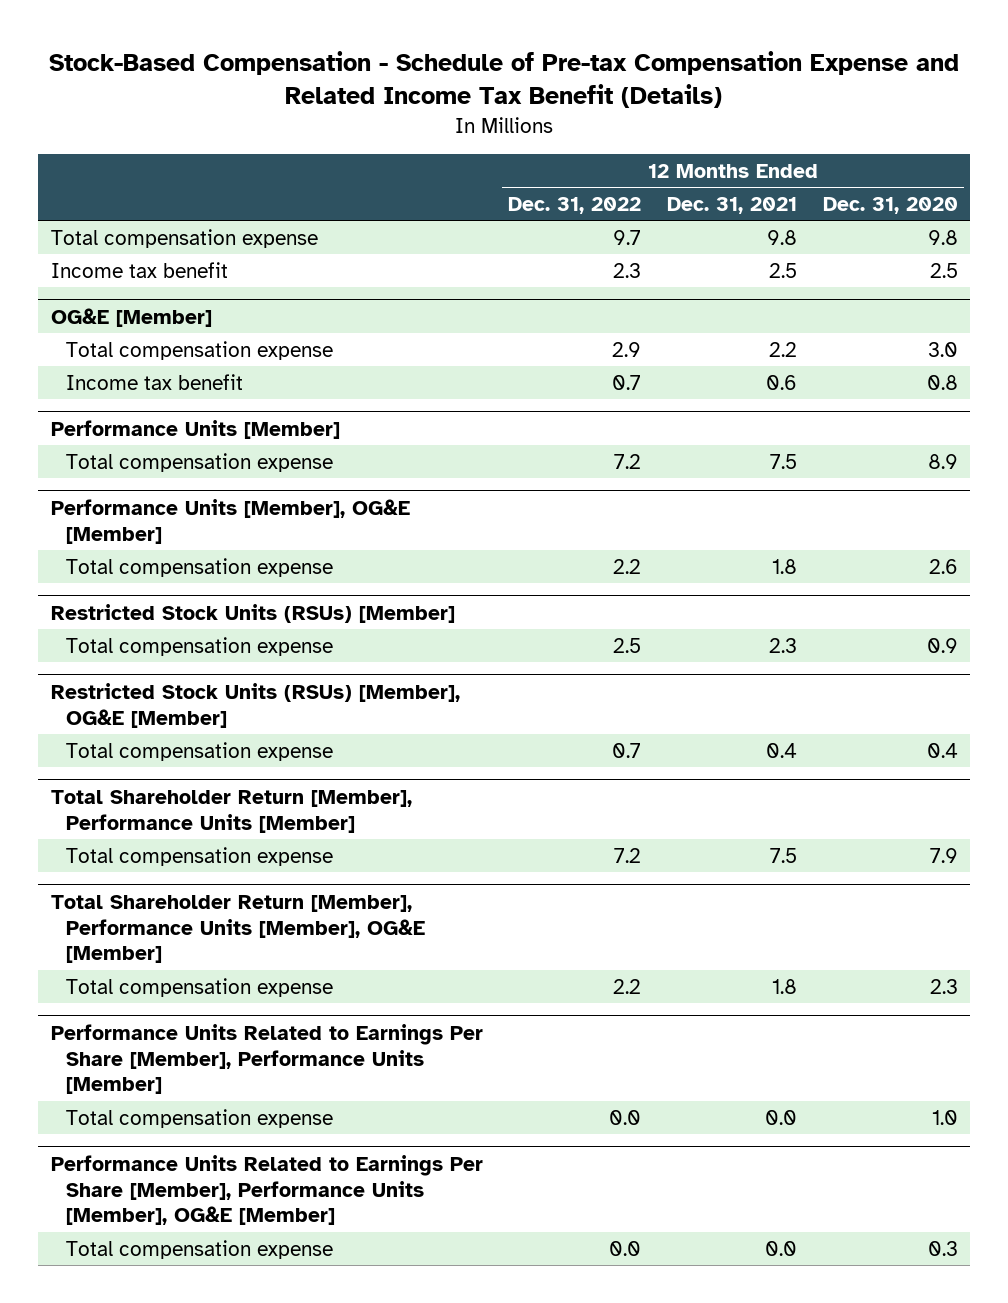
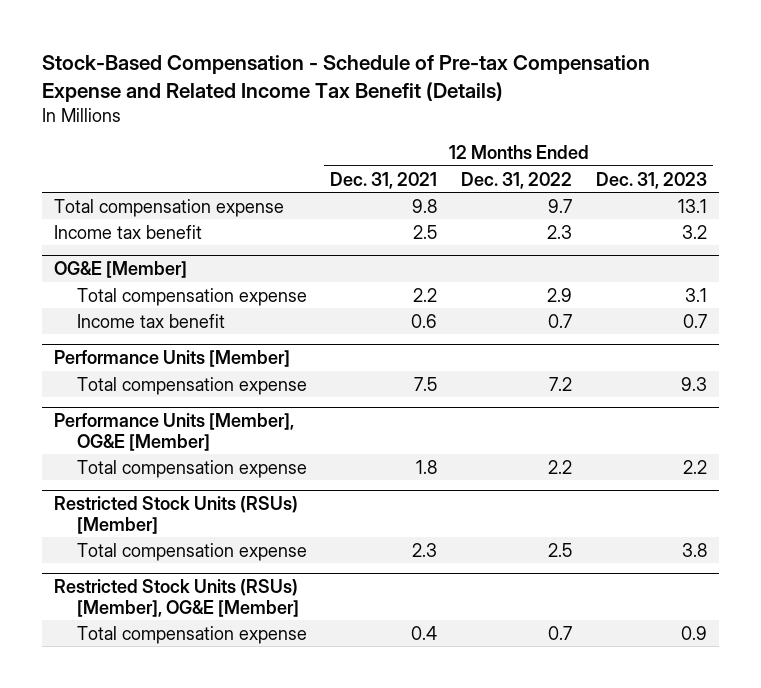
[822,196,958,214] Dec. 31, 2020 -> none
none -> [595,171,707,189] Dec. 31, 2023
[50,789,412,833] Total Shareholder Return [Member], Performance Units [Member] -> none
[66,846,334,866] Total compensation expense -> none
[50,894,426,964] Total Shareholder Return [Member], Performance Units [Member], OG&E [Member] -> none
[66,977,334,997] Total compensation expense -> none
[50,1023,483,1095] Performance Units Related to Earnings Per Share [Member], Performance Units [Member] -> none
[66,1108,334,1128] Total compensation expense -> none
[50,1154,483,1226] Performance Units Related to Earnings Per Share [Member], Performance Units [Member], OG&E [Member] -> none
[66,1239,334,1259] Total compensation expense -> none

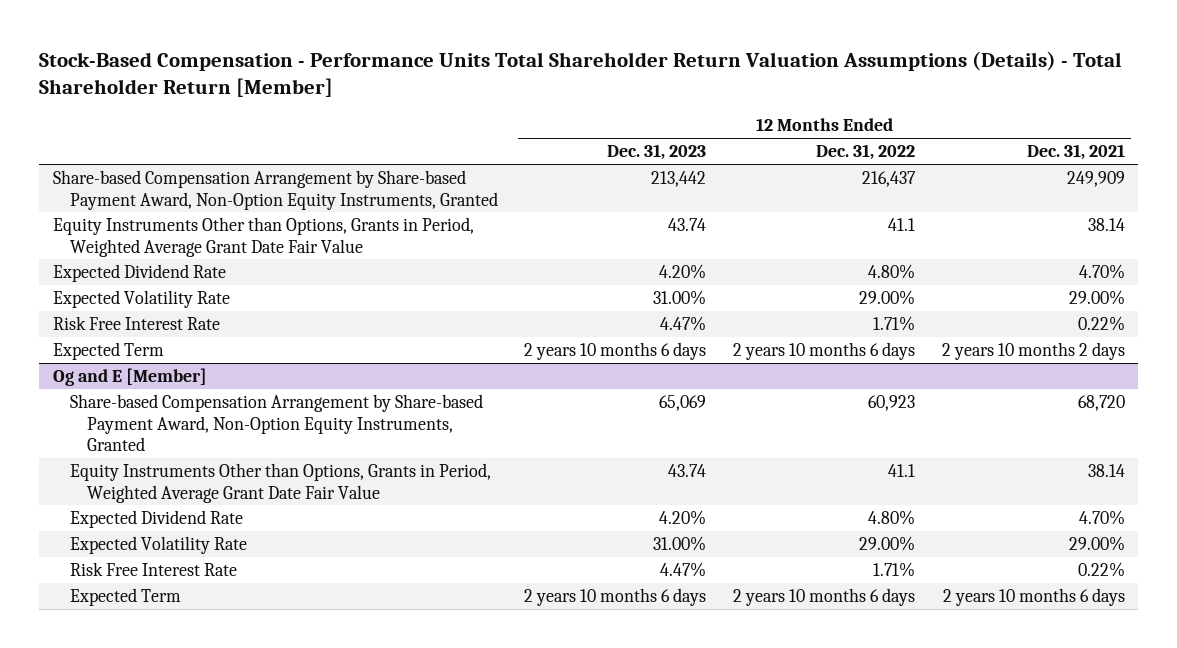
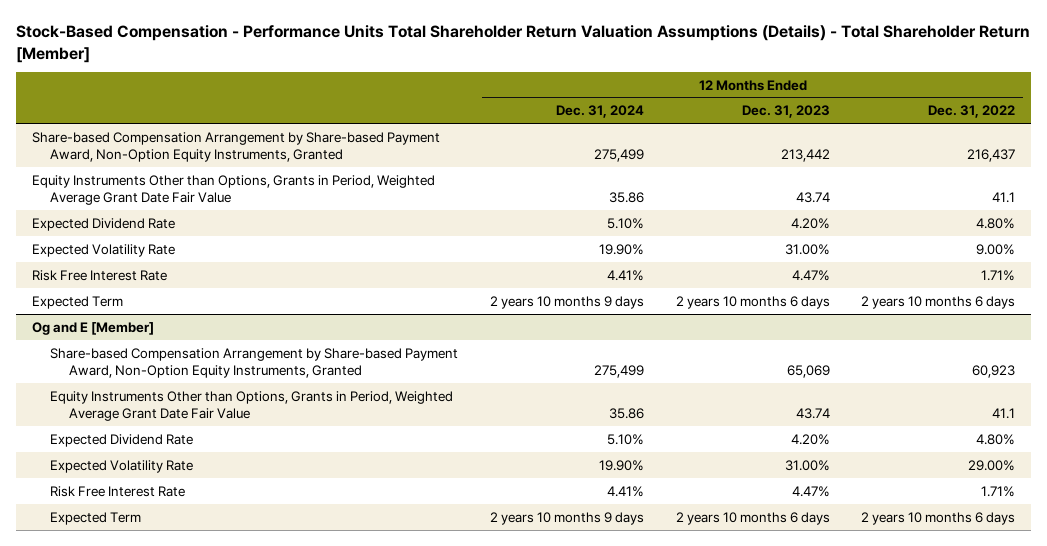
[1026,144,1125,161] Dec. 31, 2021 -> none
none -> [556,105,645,119] Dec. 31, 2024
[859,290,916,306] 29.00% -> [976,243,1016,255] 9.00%

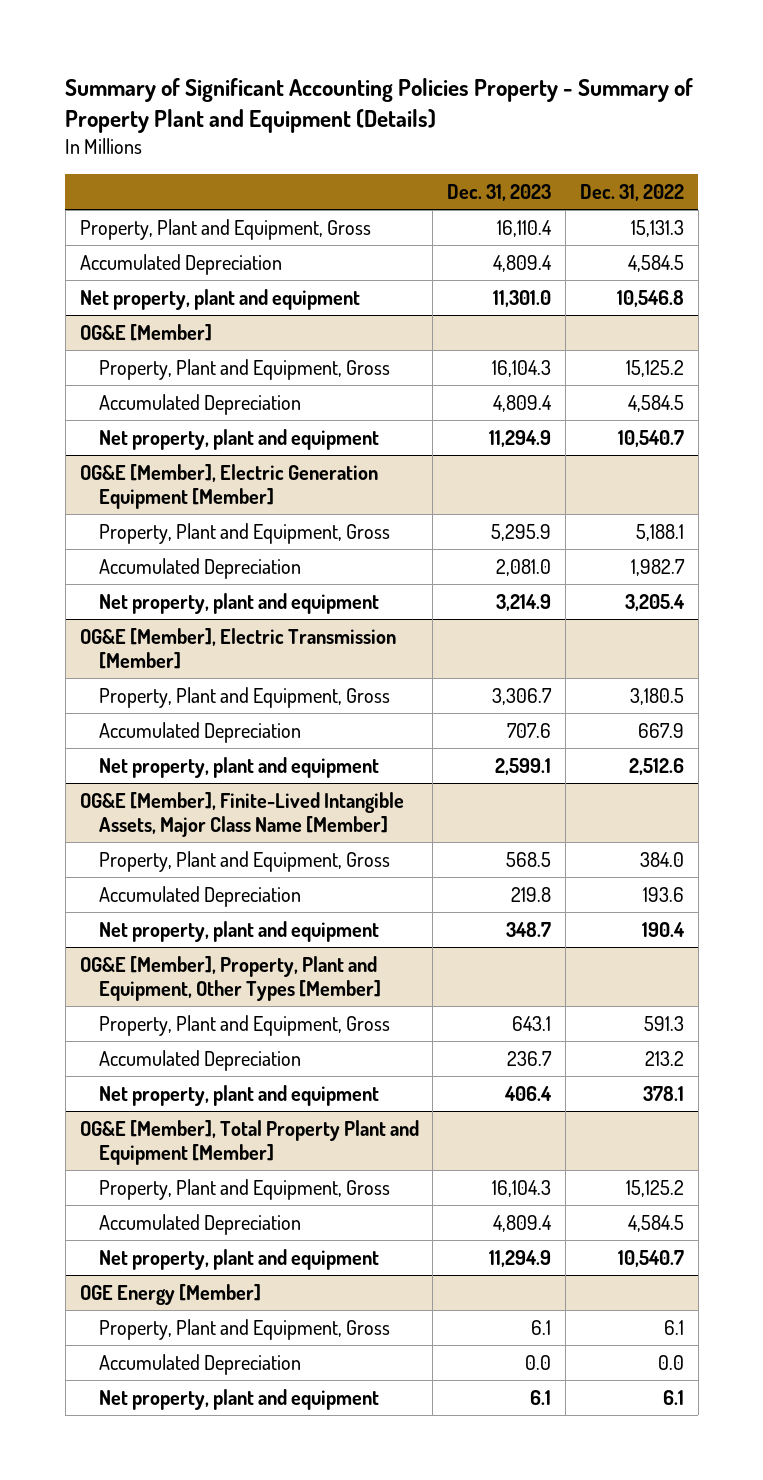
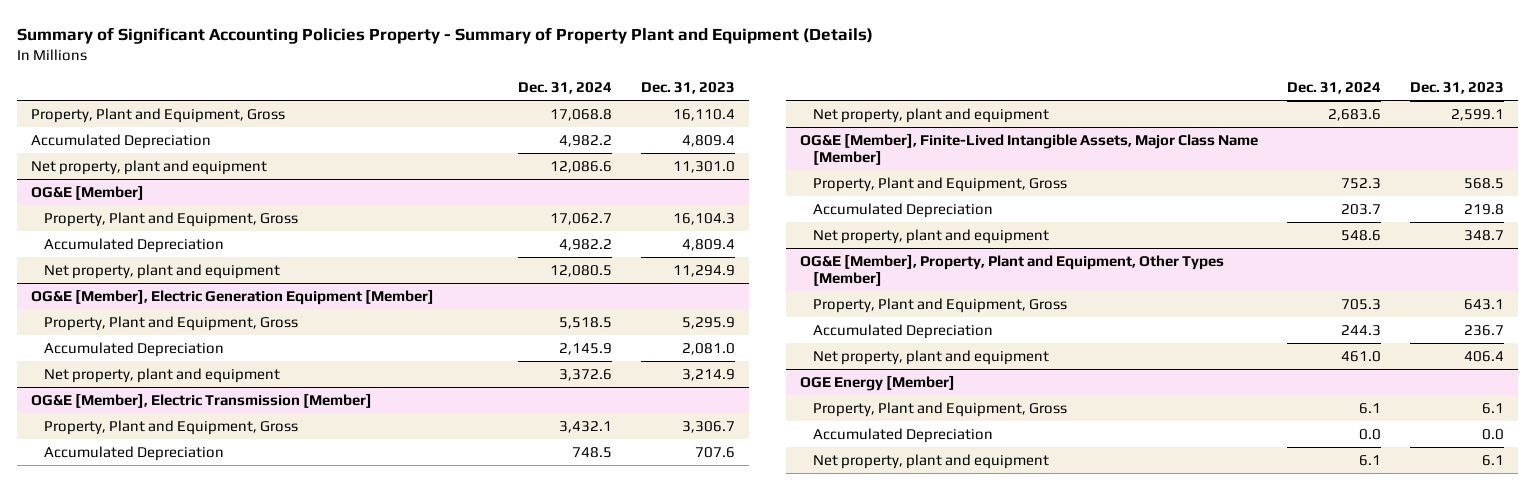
[579,184,684,202] Dec. 31, 2022 -> none
none -> [517,82,612,95] Dec. 31, 2024
[79,1119,419,1165] OG&E [Member], Total Property Plant and Equipment [Member] -> none
[99,1178,391,1200] Property, Plant and Equipment, Gross -> none
[99,1213,302,1235] Accumulated Depreciation -> none
[99,1248,380,1270] Net property, plant and equipment -> none

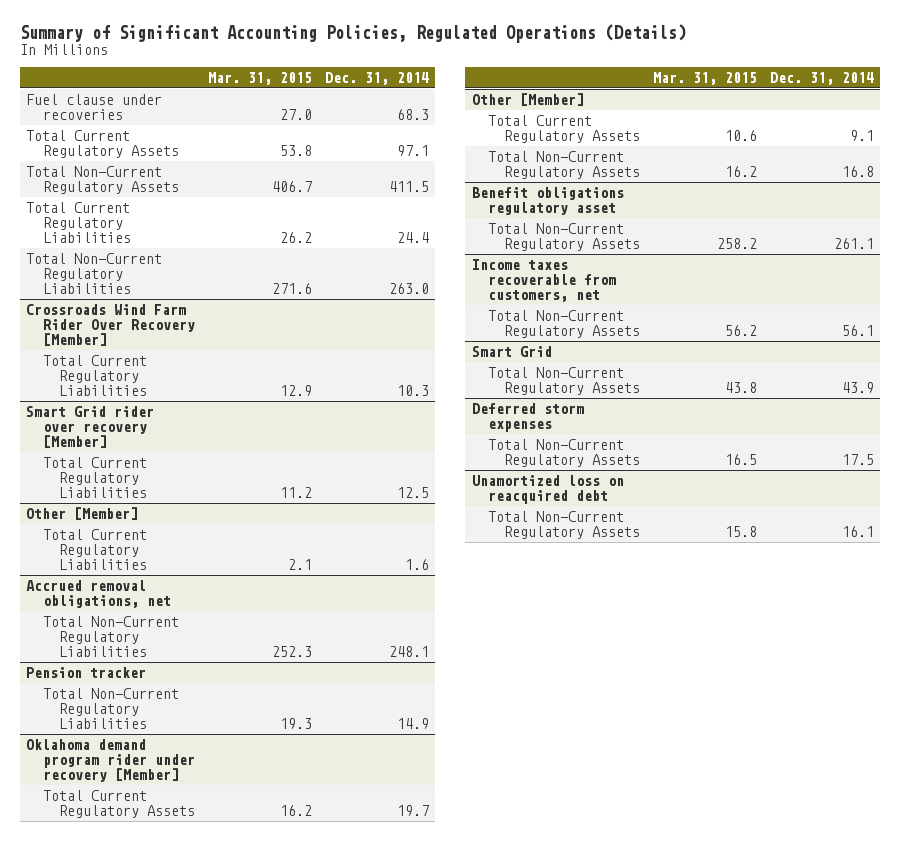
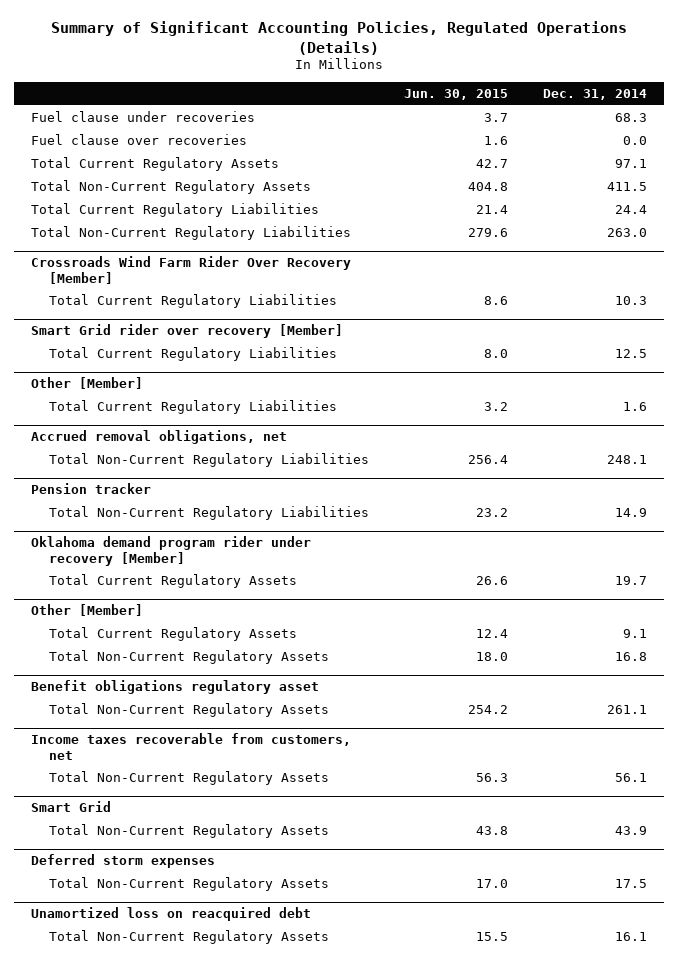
[207,71,312,85] Mar. 31, 2015 -> none
none -> [404,88,509,100] Jun. 30, 2015
none -> [30,133,247,145] Fuel clause over recoveries

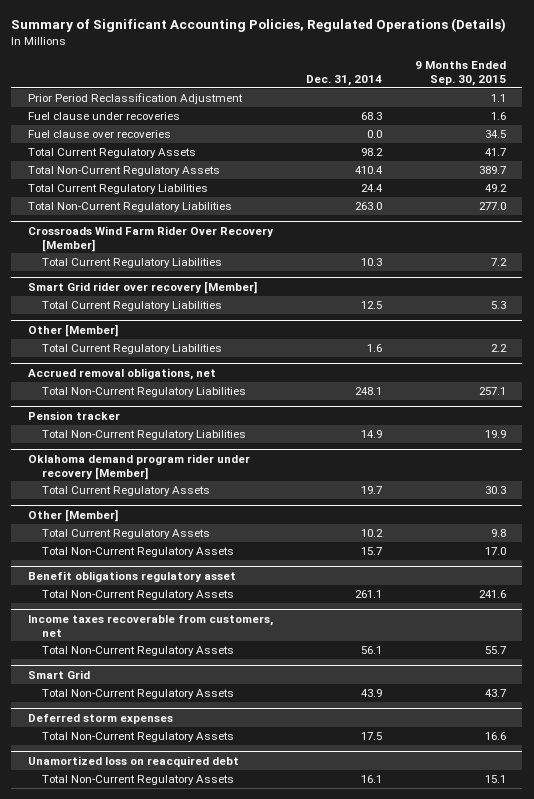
[404,88,509,100] Jun. 30, 2015 -> none
none -> [414,61,506,86] 9 Months Ended Sep. 30, 2015
none -> [27,92,243,104] Prior Period Reclassification Adjustment
[614,158,647,168] 97.1 -> [360,147,383,156] 98.2
[606,181,647,191] 411.5 -> [354,165,383,174] 410.4
[622,628,647,638] 9.1 -> [360,528,383,537] 10.2
[614,651,647,661] 16.8 -> [360,546,382,555] 15.7

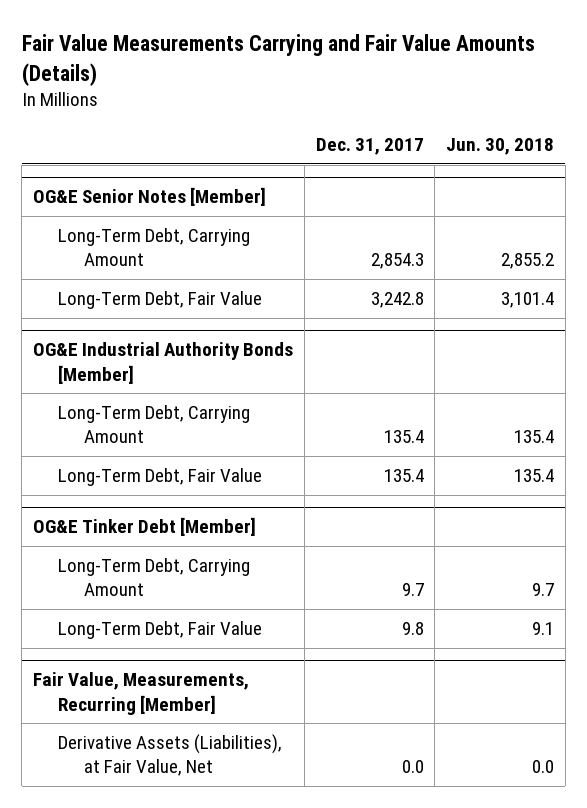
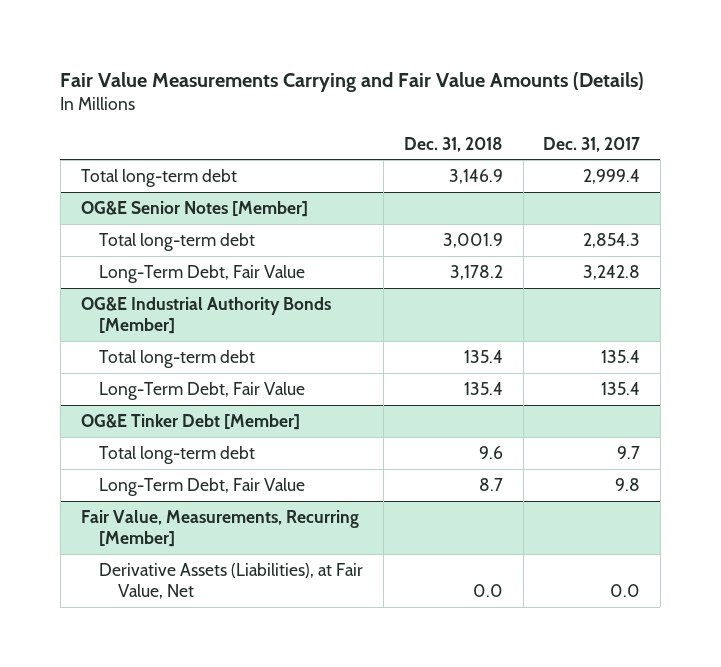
[445,138,554,156] Jun. 30, 2018 -> none
none -> [403,136,503,152] Dec. 31, 2018
none -> [80,168,237,187] Total long-term debt
[58,228,251,267] Long-Term Debt, Carrying Amount -> [99,232,256,251] Total long-term debt
[58,405,251,444] Long-Term Debt, Carrying Amount -> [99,349,256,368] Total long-term debt
[58,558,251,597] Long-Term Debt, Carrying Amount -> [99,445,256,464] Total long-term debt

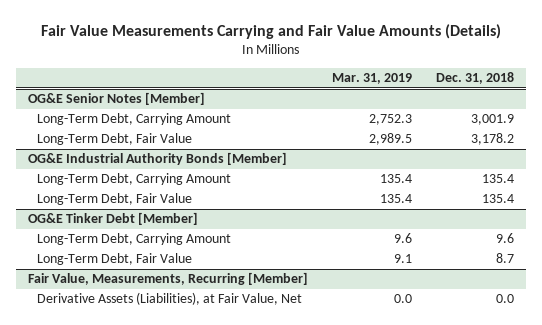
[543,136,641,152] Dec. 31, 2017 -> none
none -> [331,72,412,84] Mar. 31, 2019
[80,168,237,187] Total long-term debt -> none
[99,232,256,251] Total long-term debt -> [37,113,232,126] Long-Term Debt, Carrying Amount
[99,349,256,368] Total long-term debt -> [37,173,232,186] Long-Term Debt, Carrying Amount
[99,445,256,464] Total long-term debt -> [37,233,232,246] Long-Term Debt, Carrying Amount

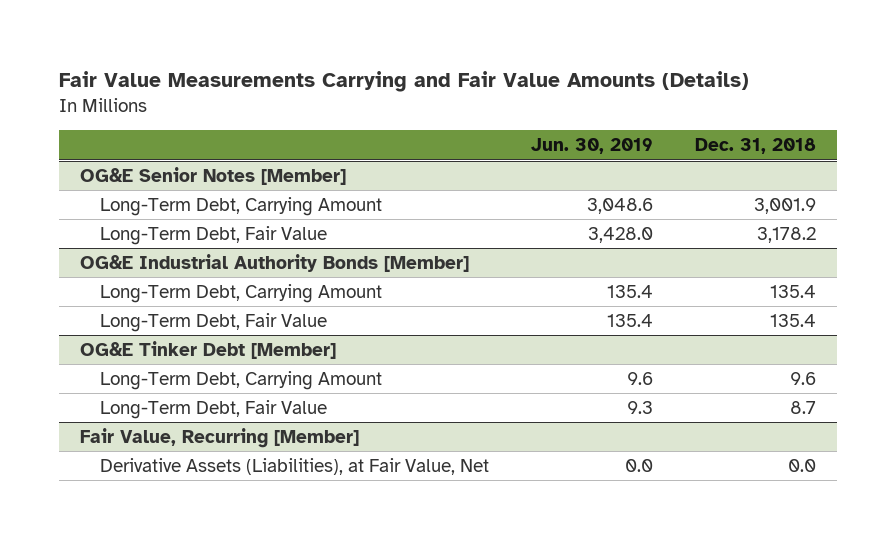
[331,72,412,84] Mar. 31, 2019 -> none
none -> [530,138,653,155] Jun. 30, 2019
[27,272,308,286] Fair Value, Measurements, Recurring [Member] -> [79,427,359,448] Fair Value, Recurring [Member]

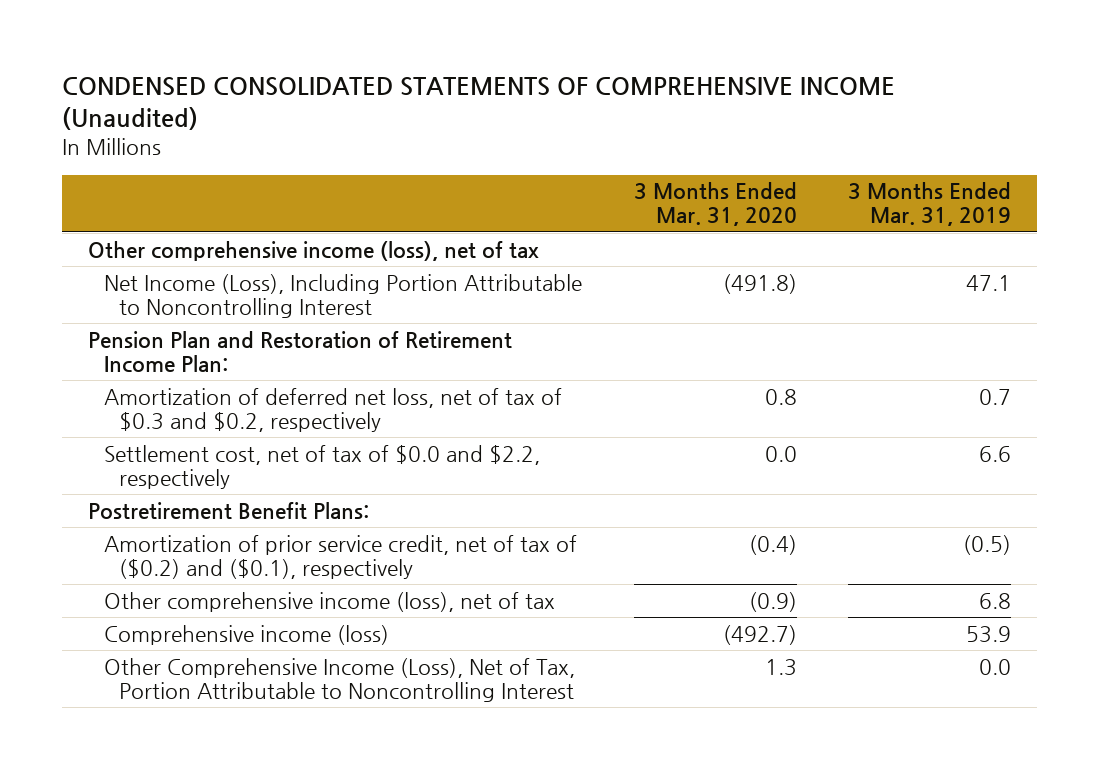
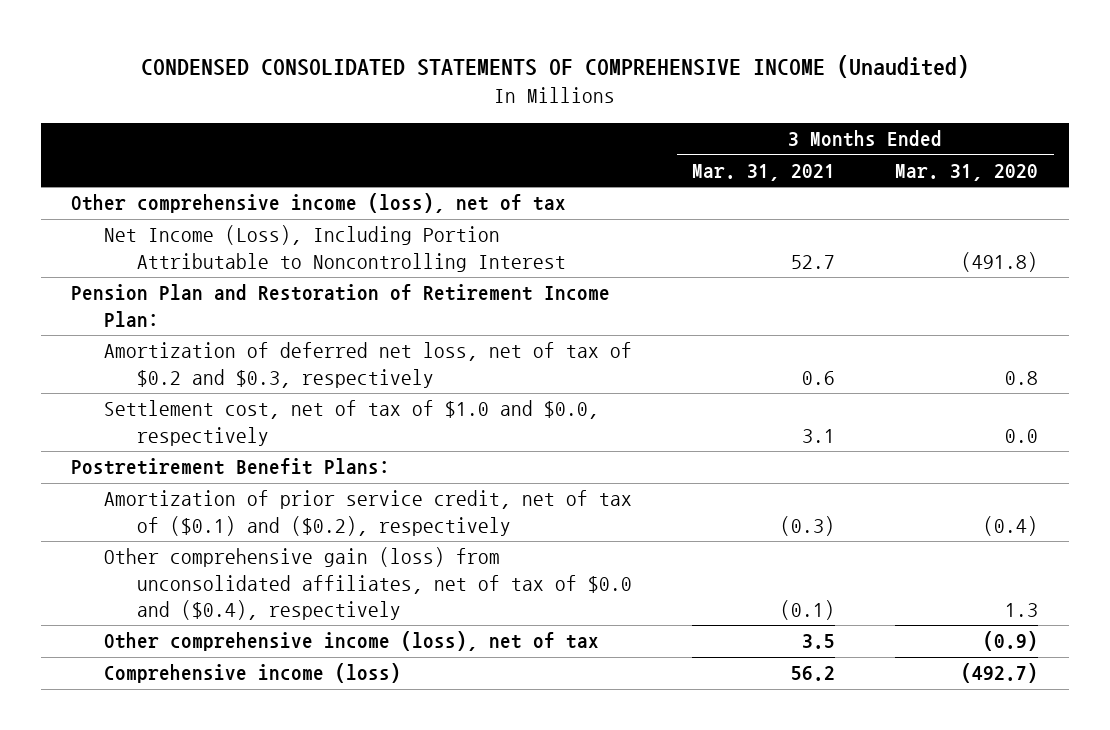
[848,182,1012,227] 3 Months Ended Mar. 31, 2019 -> none
none -> [692,163,836,181] Mar. 31, 2021
[103,387,562,432] Amortization of deferred net loss, net of tax of $0.3 and $0.2, respectively -> [103,342,632,388] Amortization of deferred net loss, net of tax of $0.2 and $0.3, respectively
[103,444,540,489] Settlement cost, net of tax of $0.0 and $2.2, respectively -> [103,400,599,446] Settlement cost, net of tax of $1.0 and $0.0, respectively
[103,534,577,579] Amortization of prior service credit, net of tax of ($0.2) and ($0.1), respectively -> [103,490,632,536] Amortization of prior service credit, net of tax of ($0.1) and ($0.2), respectively
none -> [103,547,632,620] Other comprehensive gain (loss) from unconsolidated affiliates, net of tax of $0.0 and ($0.4), respectively
[103,657,575,702] Other Comprehensive Income (Loss), Net of Tax, Portion Attributable to Noncontrolling Interest -> none

